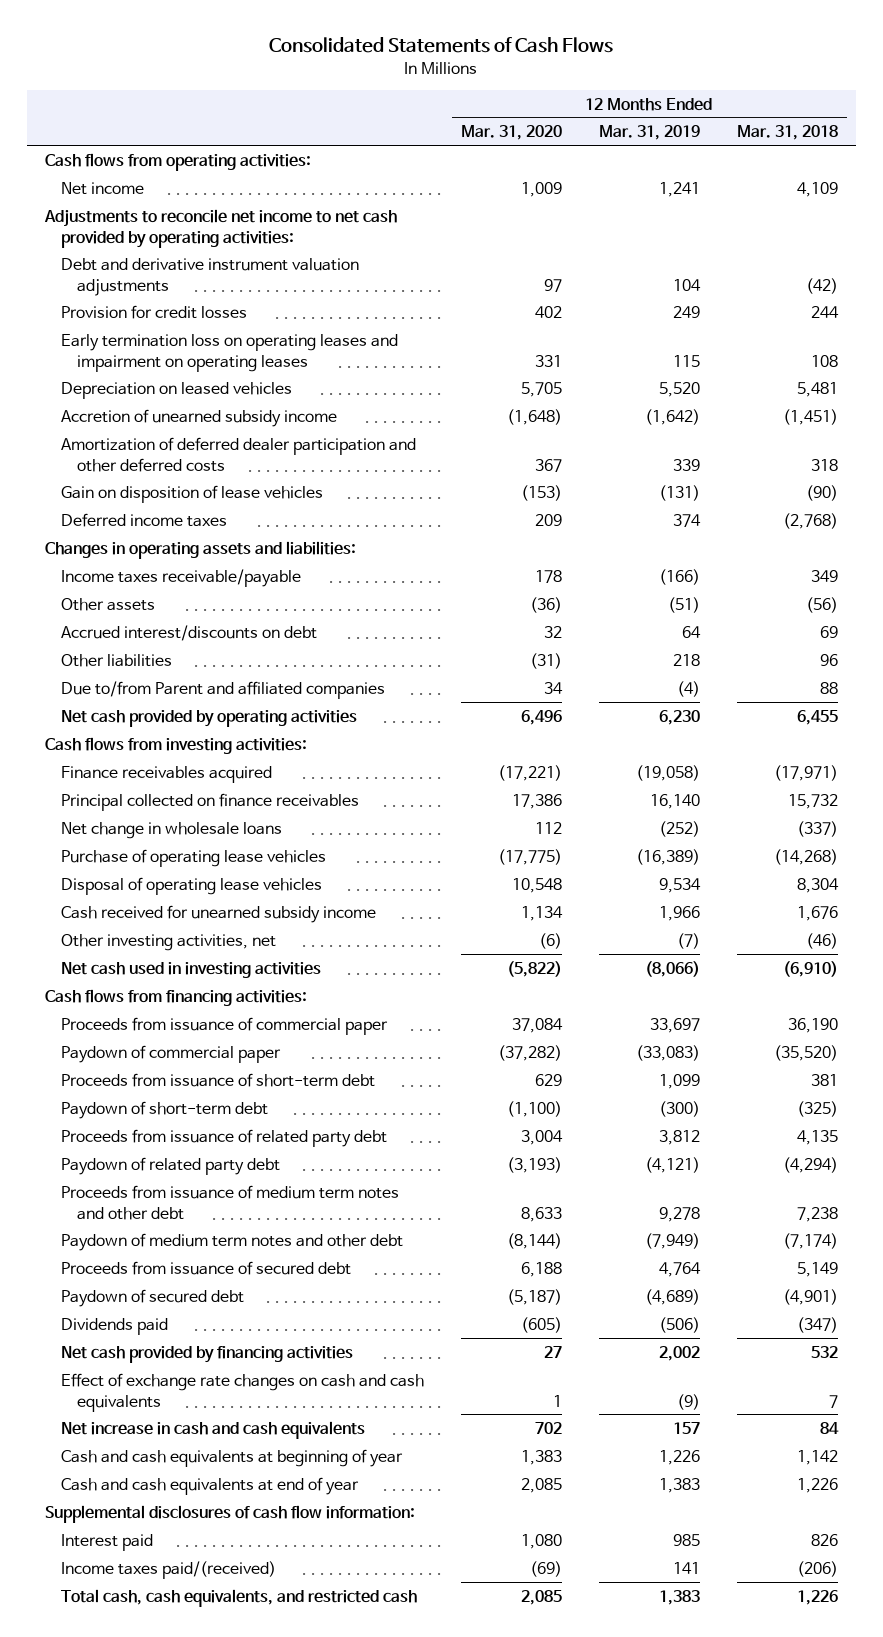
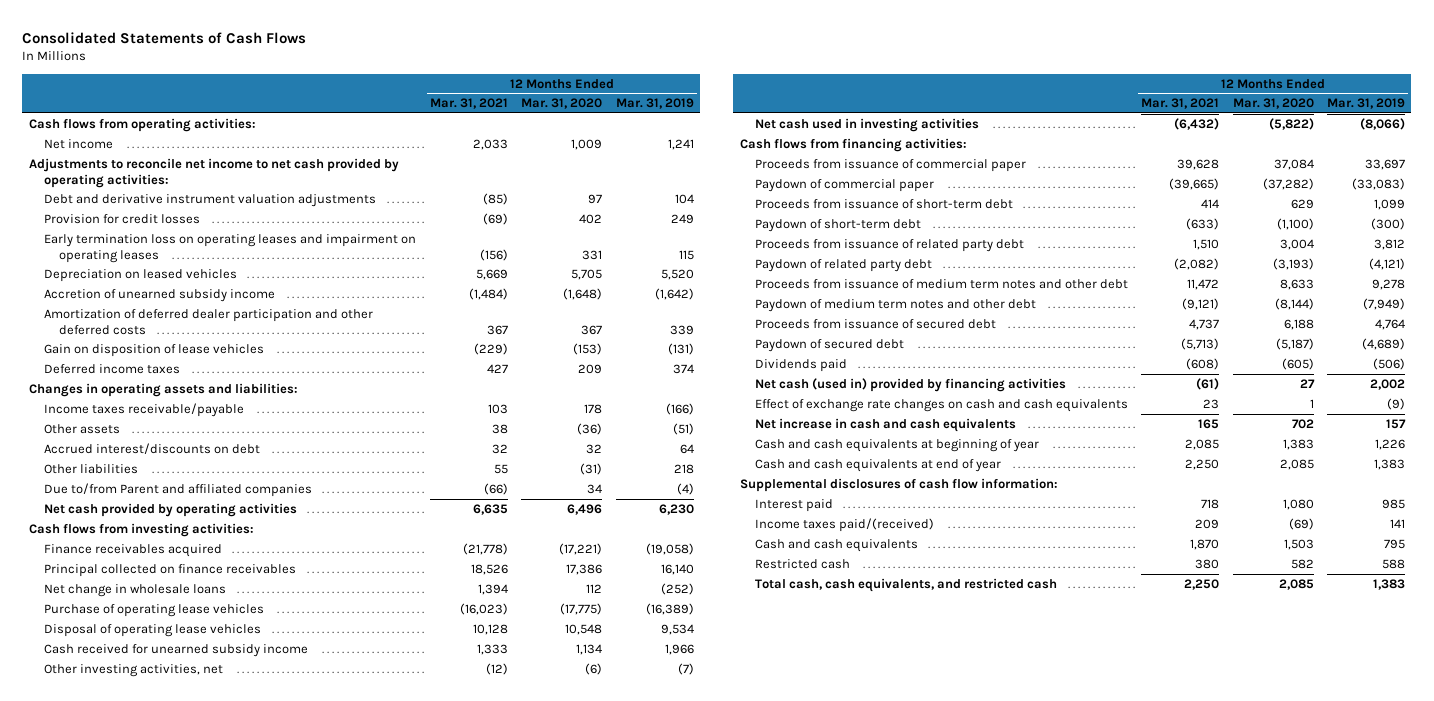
[736,125,838,141] Mar. 31, 2018 -> none
none -> [430,98,509,110] Mar. 31, 2021
[60,1345,353,1363] Net cash provided by financing activities -> [755,377,1067,392] Net cash (used in) provided by financing activities
none -> [755,538,919,552] Cash and cash equivalents
none -> [755,558,851,569] Restricted cash

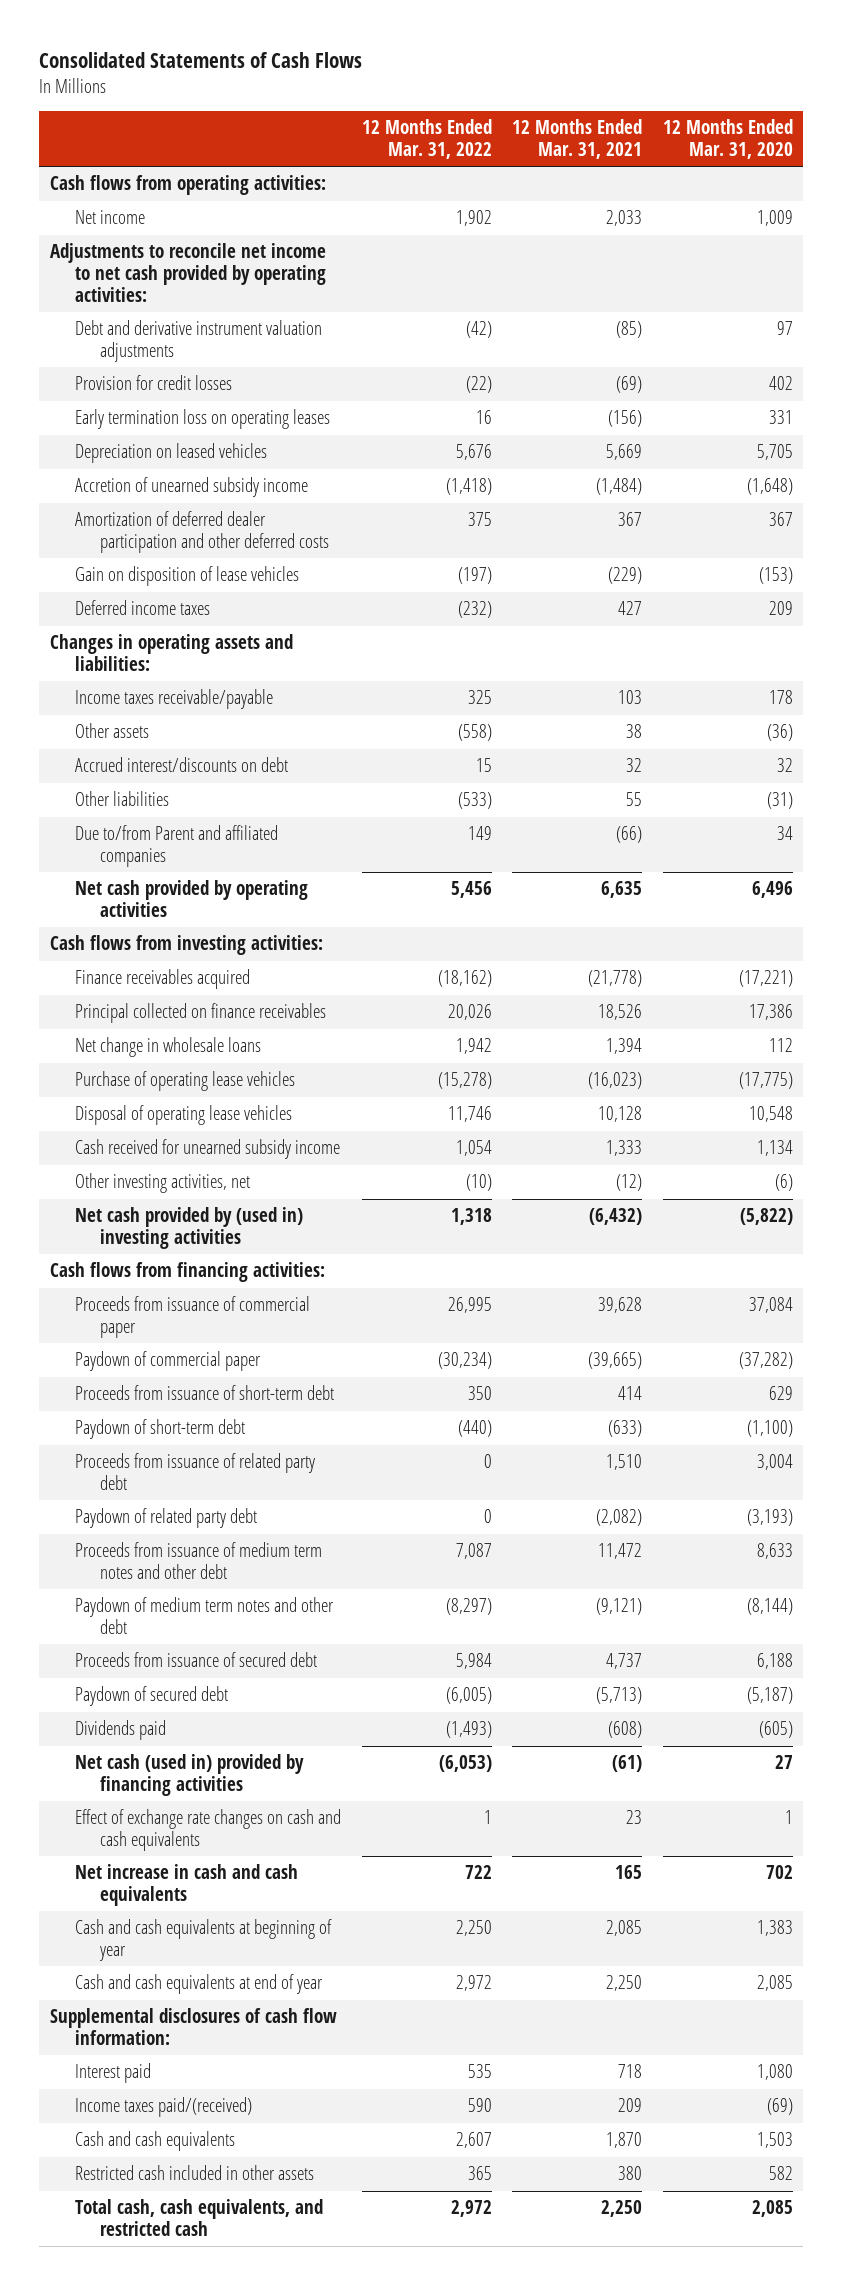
[615,98,694,110] Mar. 31, 2019 -> none
none -> [361,119,492,159] 12 Months Ended Mar. 31, 2022
[43,233,416,263] Early termination loss on operating leases and impairment on operating leases -> [74,409,330,430] Early termination loss on operating leases
[755,117,980,132] Net cash used in investing activities -> [74,1207,303,1250] Net cash provided by (used in) investing activities
[755,558,851,569] Restricted cash -> [74,2165,314,2181] Restricted cash included in other assets

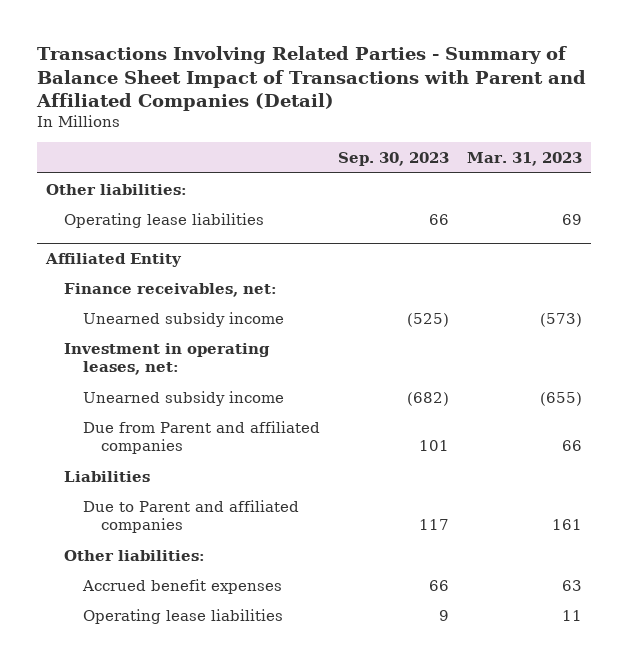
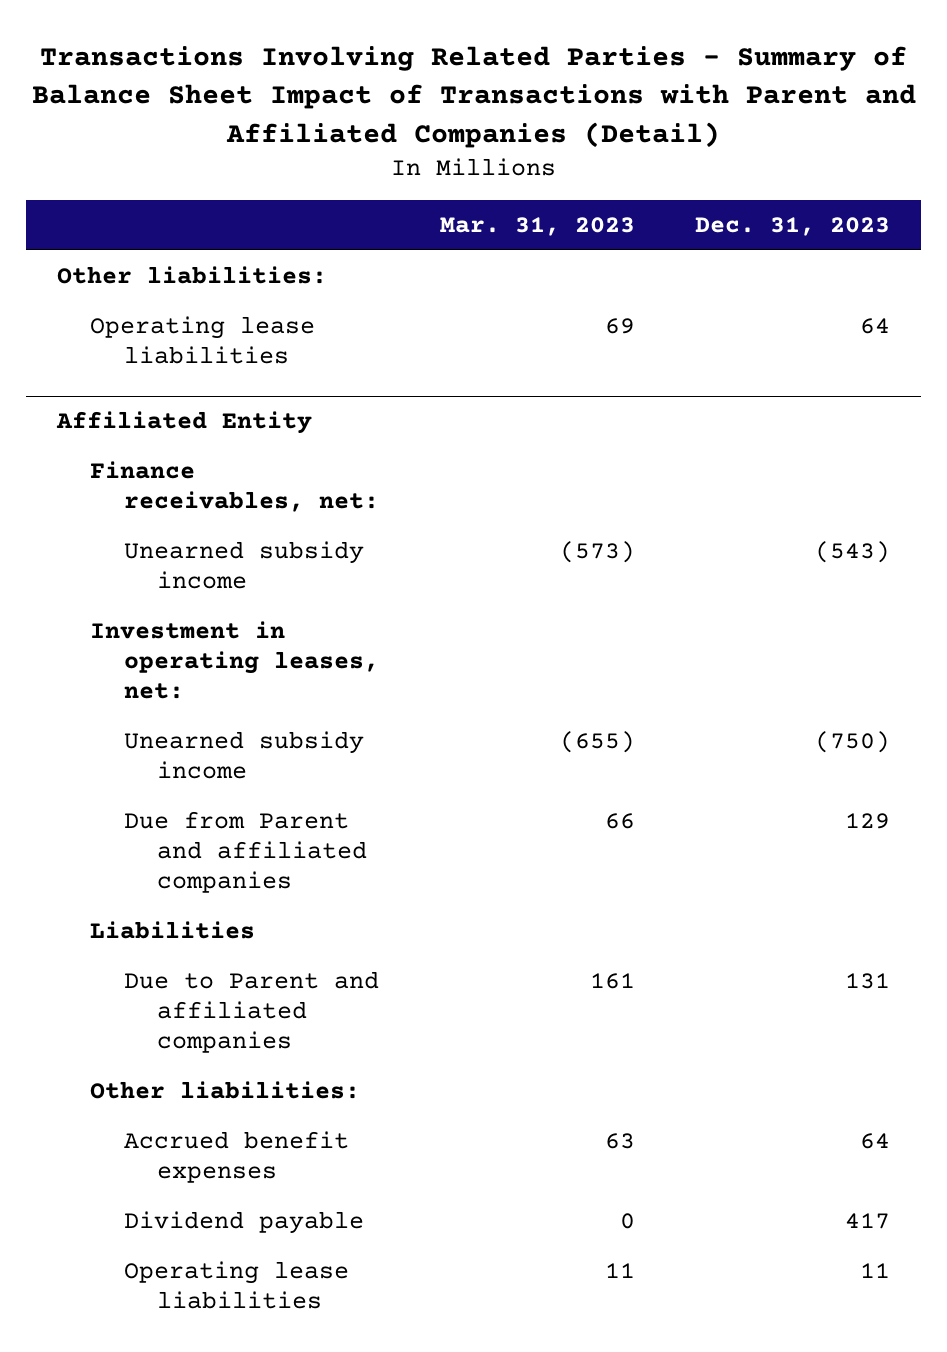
[337,151,449,166] Sep. 30, 2023 -> none
none -> [695,217,891,237] Dec. 31, 2023
none -> [123,1211,364,1235] Dividend payable

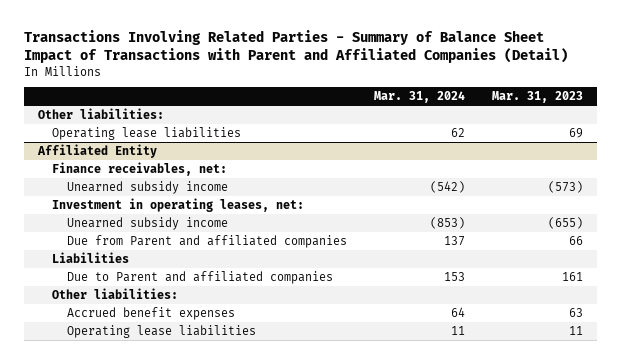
[695,217,891,237] Dec. 31, 2023 -> none
none -> [374,91,466,104] Mar. 31, 2024
[123,1211,364,1235] Dividend payable -> none

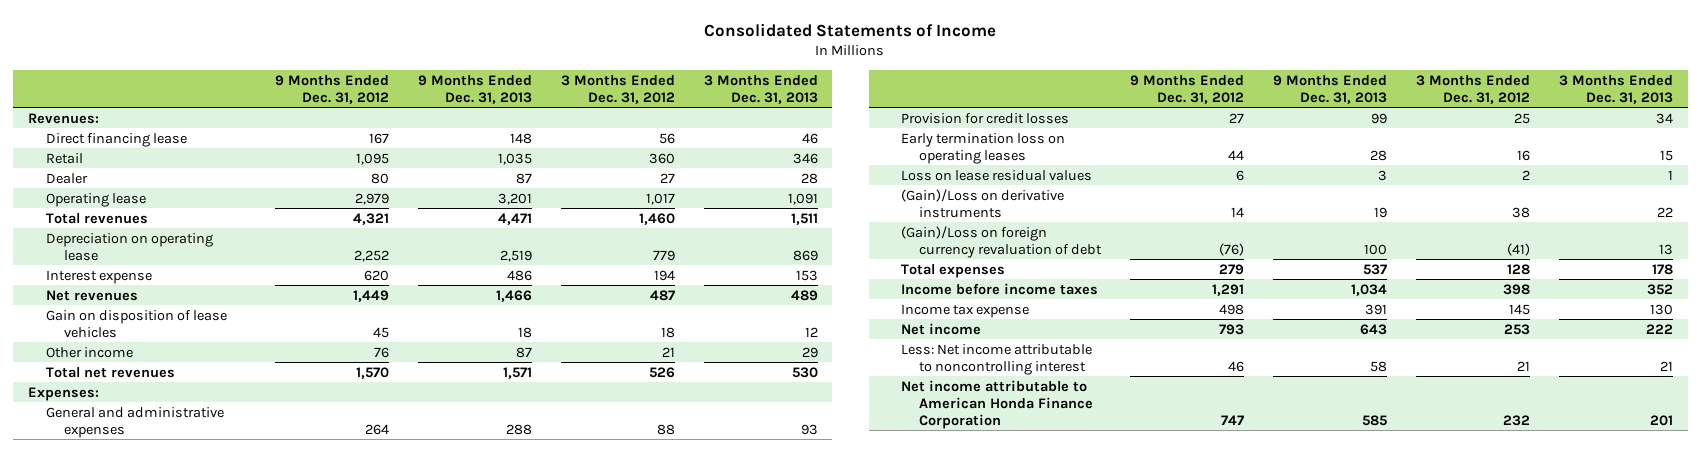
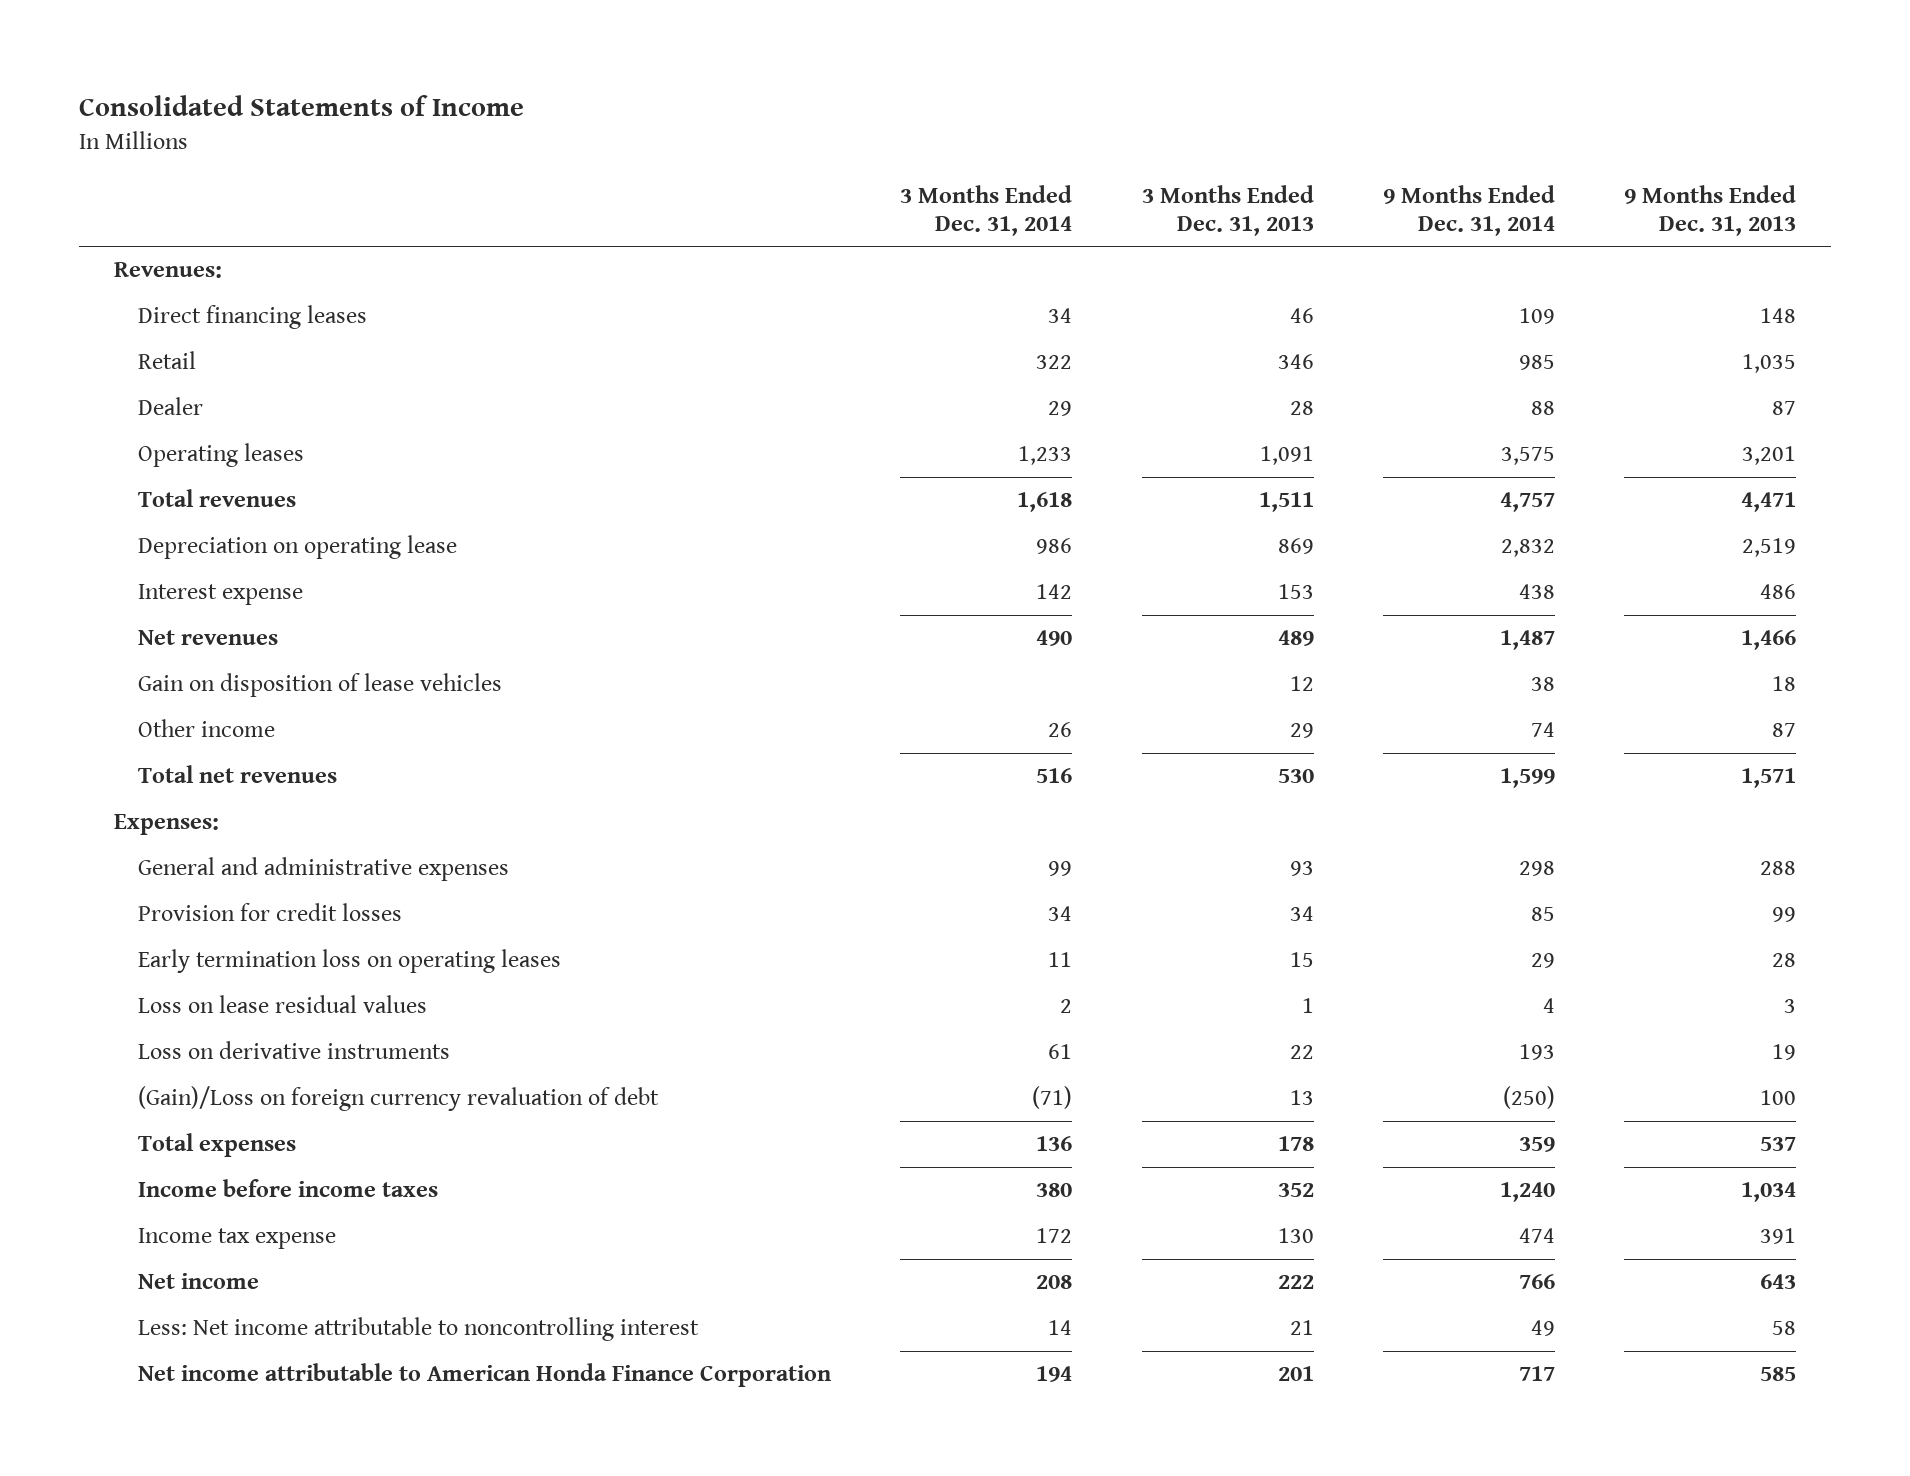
[274,74,389,104] 9 Months Ended Dec. 31, 2012 -> none
[560,74,675,104] 3 Months Ended Dec. 31, 2012 -> none
none -> [900,185,1073,236] 3 Months Ended Dec. 31, 2014
none -> [1383,185,1556,236] 9 Months Ended Dec. 31, 2014
[45,132,187,147] Direct financing lease -> [138,305,368,330] Direct financing leases
[45,192,146,207] Operating lease -> [138,443,305,468] Operating leases
[901,188,1065,218] (Gain)/Loss on derivative instruments -> [138,1041,451,1060] Loss on derivative instruments

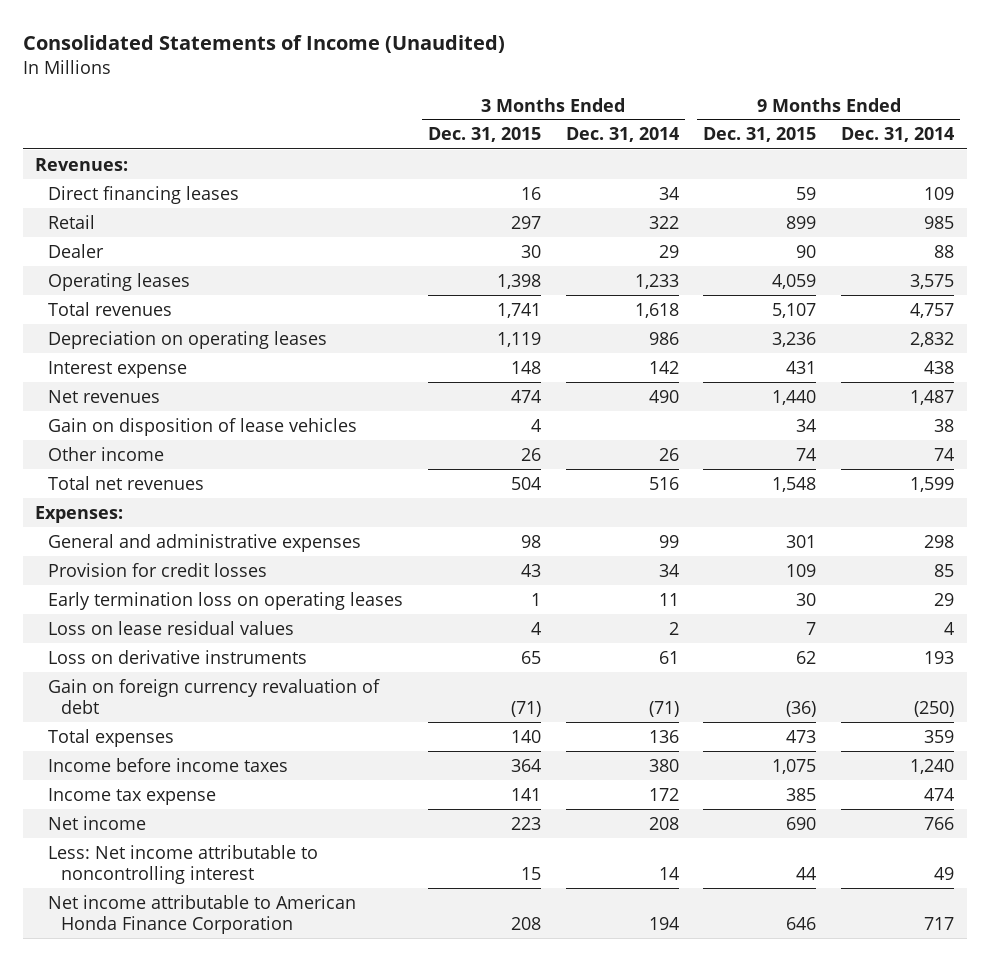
[78,95,524,117] Consolidated Statements of Income -> [22,34,505,53] Consolidated Statements of Income (Unaudited)
[1141,185,1314,236] 3 Months Ended Dec. 31, 2013 -> none
[1624,185,1797,236] 9 Months Ended Dec. 31, 2013 -> none
none -> [427,127,541,143] Dec. 31, 2015
none -> [703,127,817,143] Dec. 31, 2015
[138,535,458,560] Depreciation on operating lease -> [47,330,327,349] Depreciation on operating leases
[138,1086,660,1112] (Gain)/Loss on foreign currency revaluation of debt -> [47,678,380,715] Gain on foreign currency revaluation of debt

